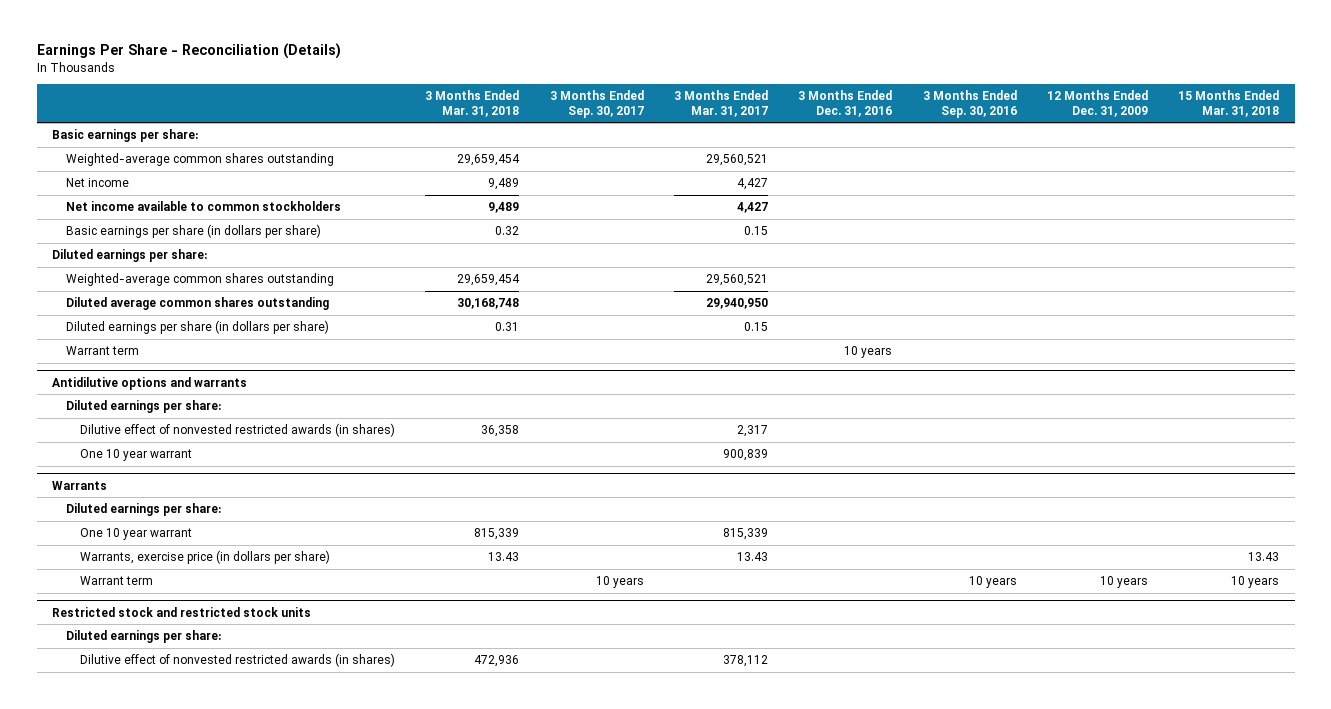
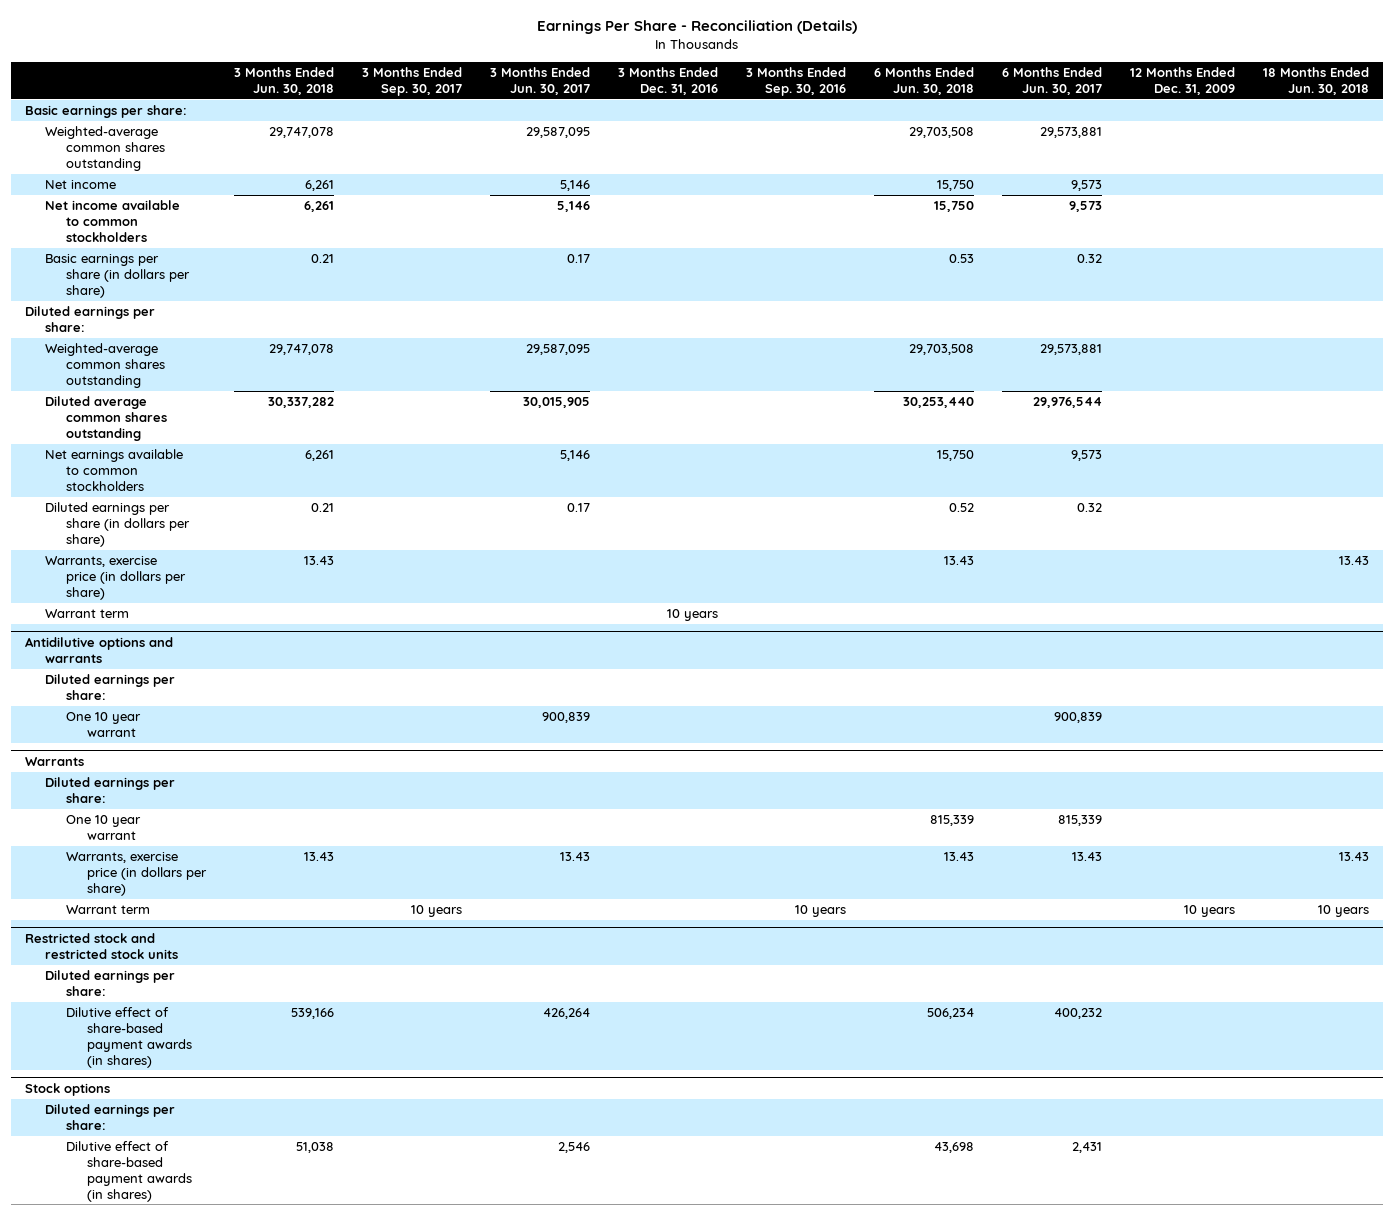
[425,89,520,117] 3 Months Ended Mar. 31, 2018 -> none
[674,89,769,117] 3 Months Ended Mar. 31, 2017 -> none
[1178,89,1280,117] 15 Months Ended Mar. 31, 2018 -> none
none -> [233,67,334,96] 3 Months Ended Jun. 30, 2018
none -> [489,67,590,96] 3 Months Ended Jun. 30, 2017
none -> [873,67,974,96] 6 Months Ended Jun. 30, 2018
none -> [1001,67,1102,96] 6 Months Ended Jun. 30, 2017
none -> [1263,67,1370,96] 18 Months Ended Jun. 30, 2018
none -> [45,449,184,491] Net earnings available to common stockholders
none -> [45,556,187,600] Warrants, exercise price (in dollars per share)
[79,423,395,438] Dilutive effect of nonvested restricted awards (in shares) -> none
[79,653,395,668] Dilutive effect of nonvested restricted awards (in shares) -> [66,1007,192,1068] Dilutive effect of share-based payment awards (in shares)
none -> [24,1083,110,1097] Stock options
none -> [45,1104,176,1130] Diluted earnings per share:
none -> [66,1141,192,1202] Dilutive effect of share-based payment awards (in shares)

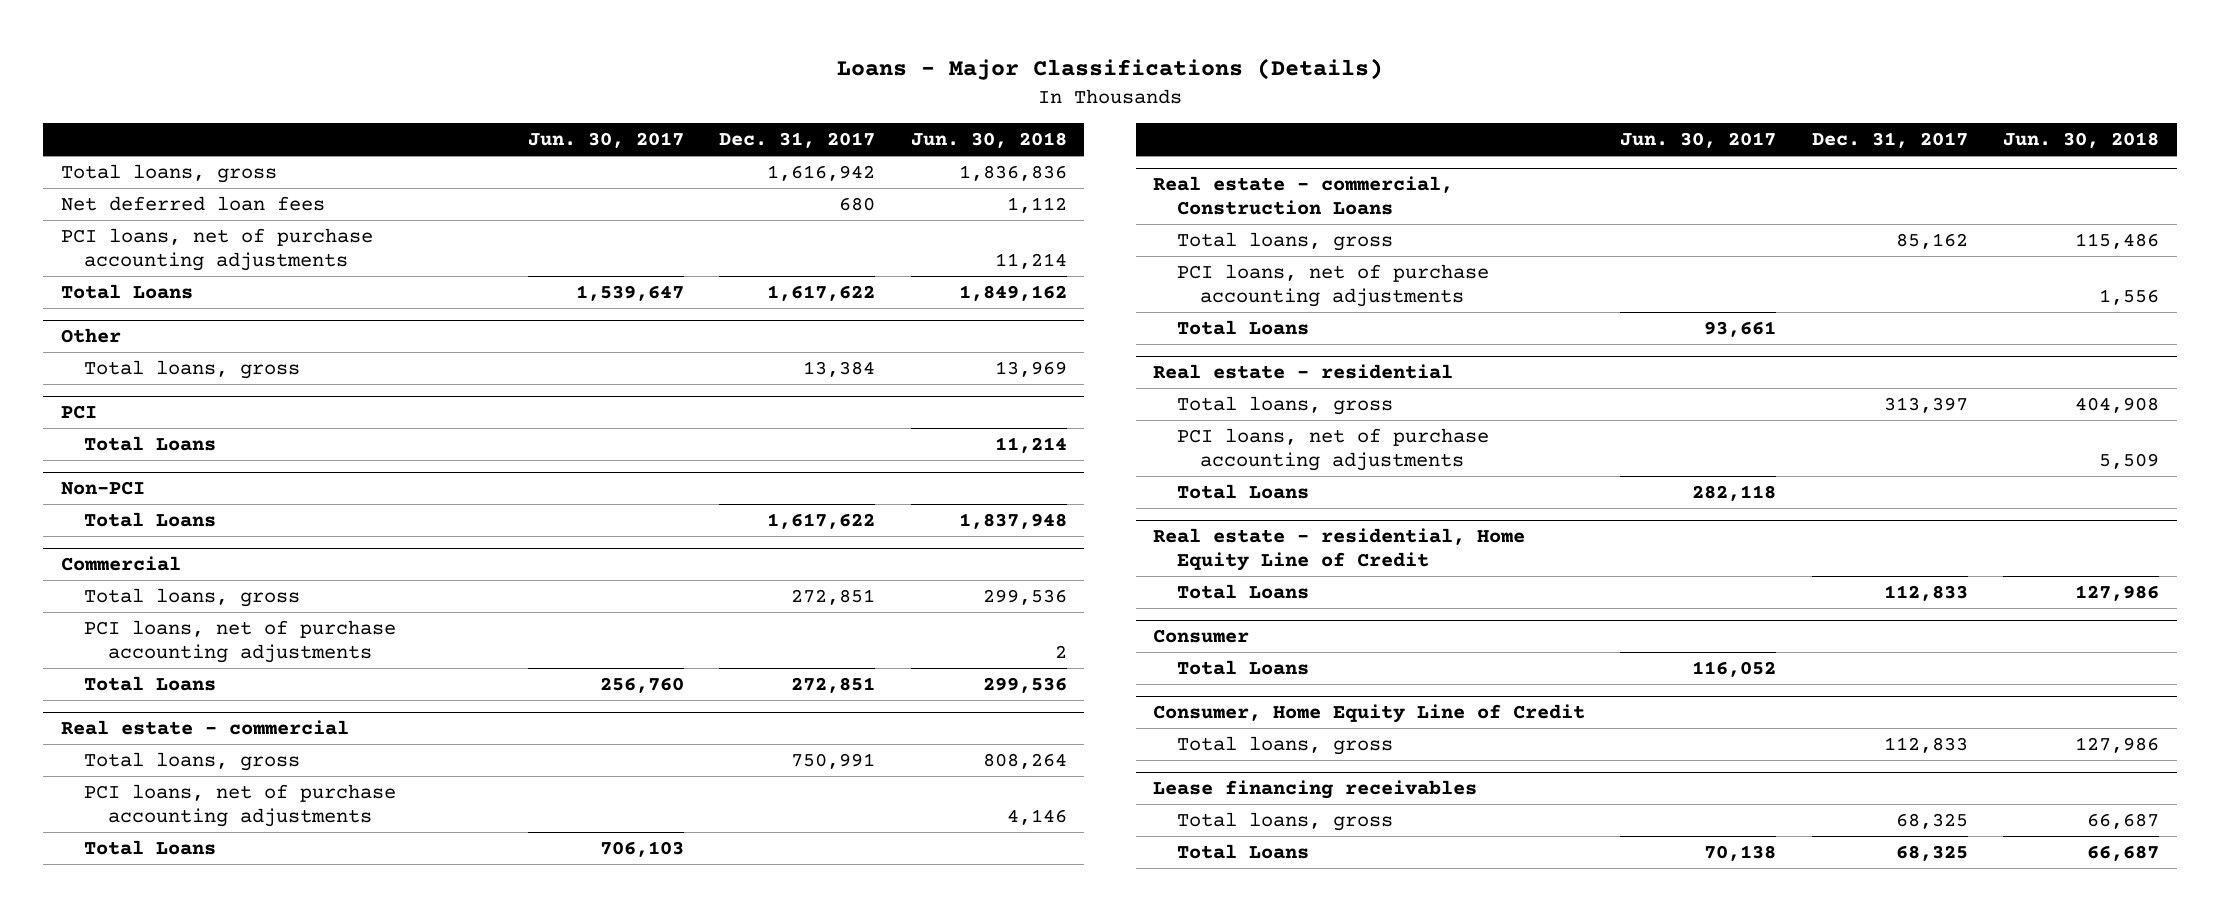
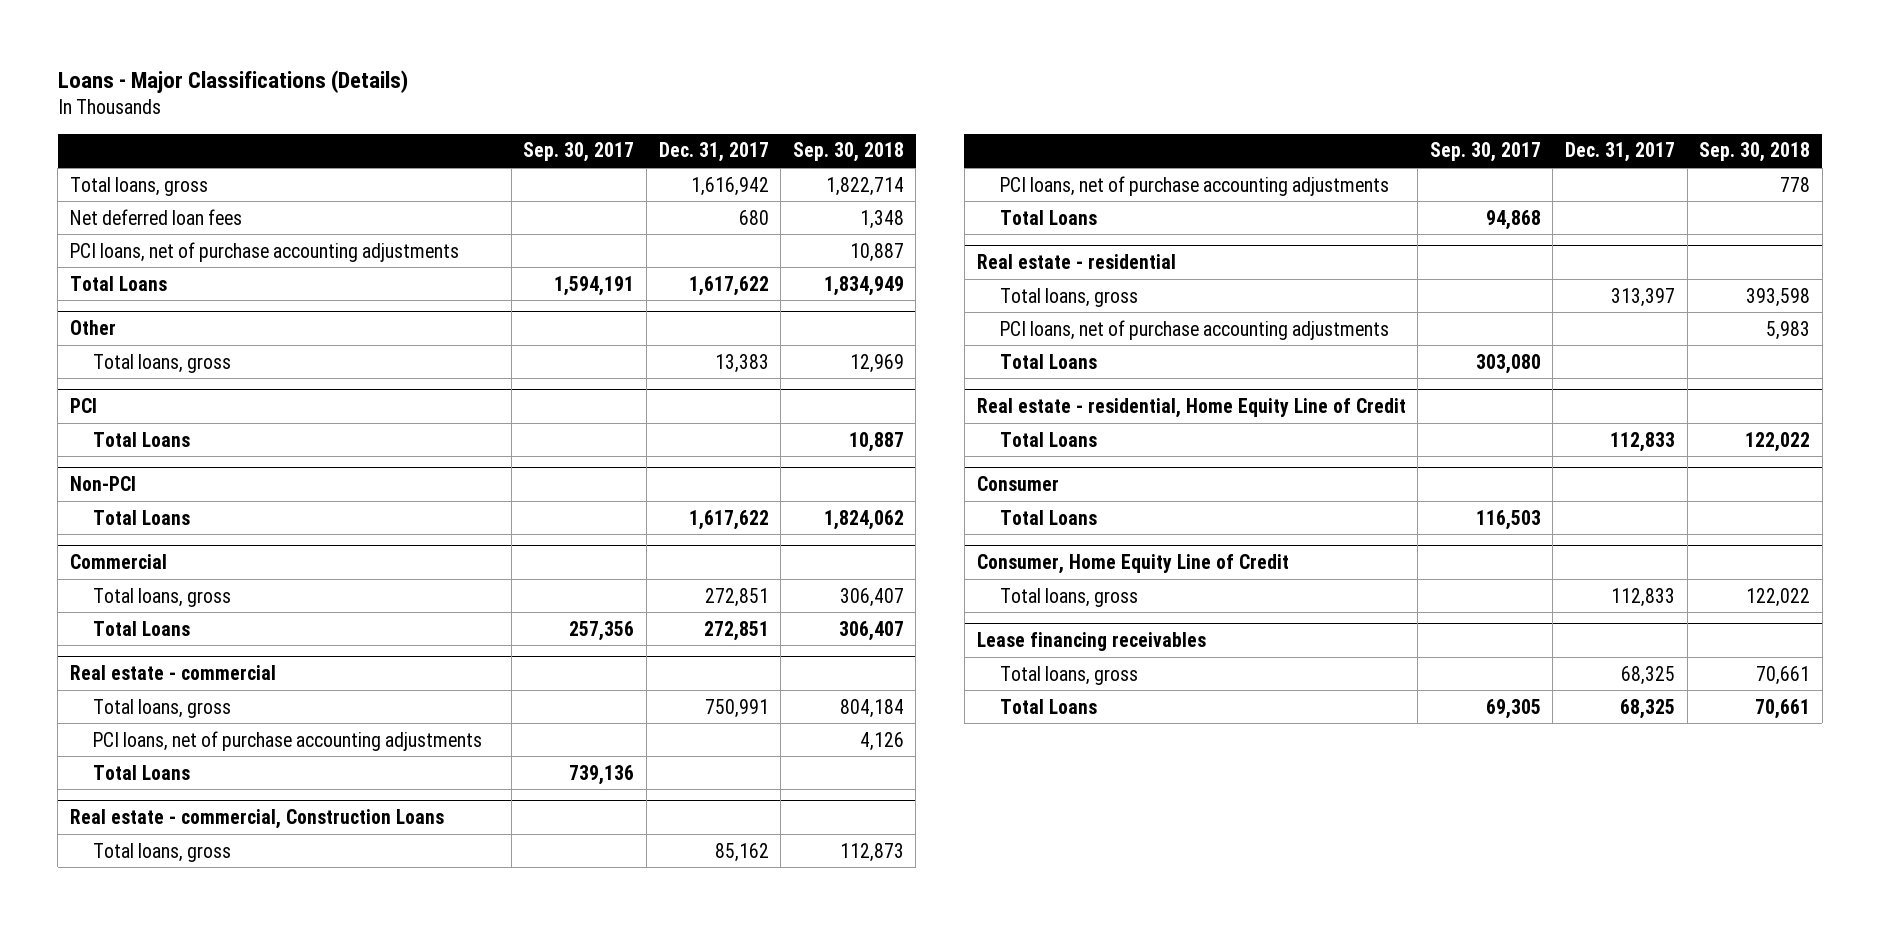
[528,132,685,149] Jun. 30, 2017 -> none
[910,132,1067,149] Jun. 30, 2018 -> none
none -> [523,142,635,163] Sep. 30, 2017
none -> [792,142,904,163] Sep. 30, 2018
[803,360,876,377] 13,384 -> [714,353,769,373] 13,383
[84,619,397,664] PCI loans, net of purchase accounting adjustments -> none

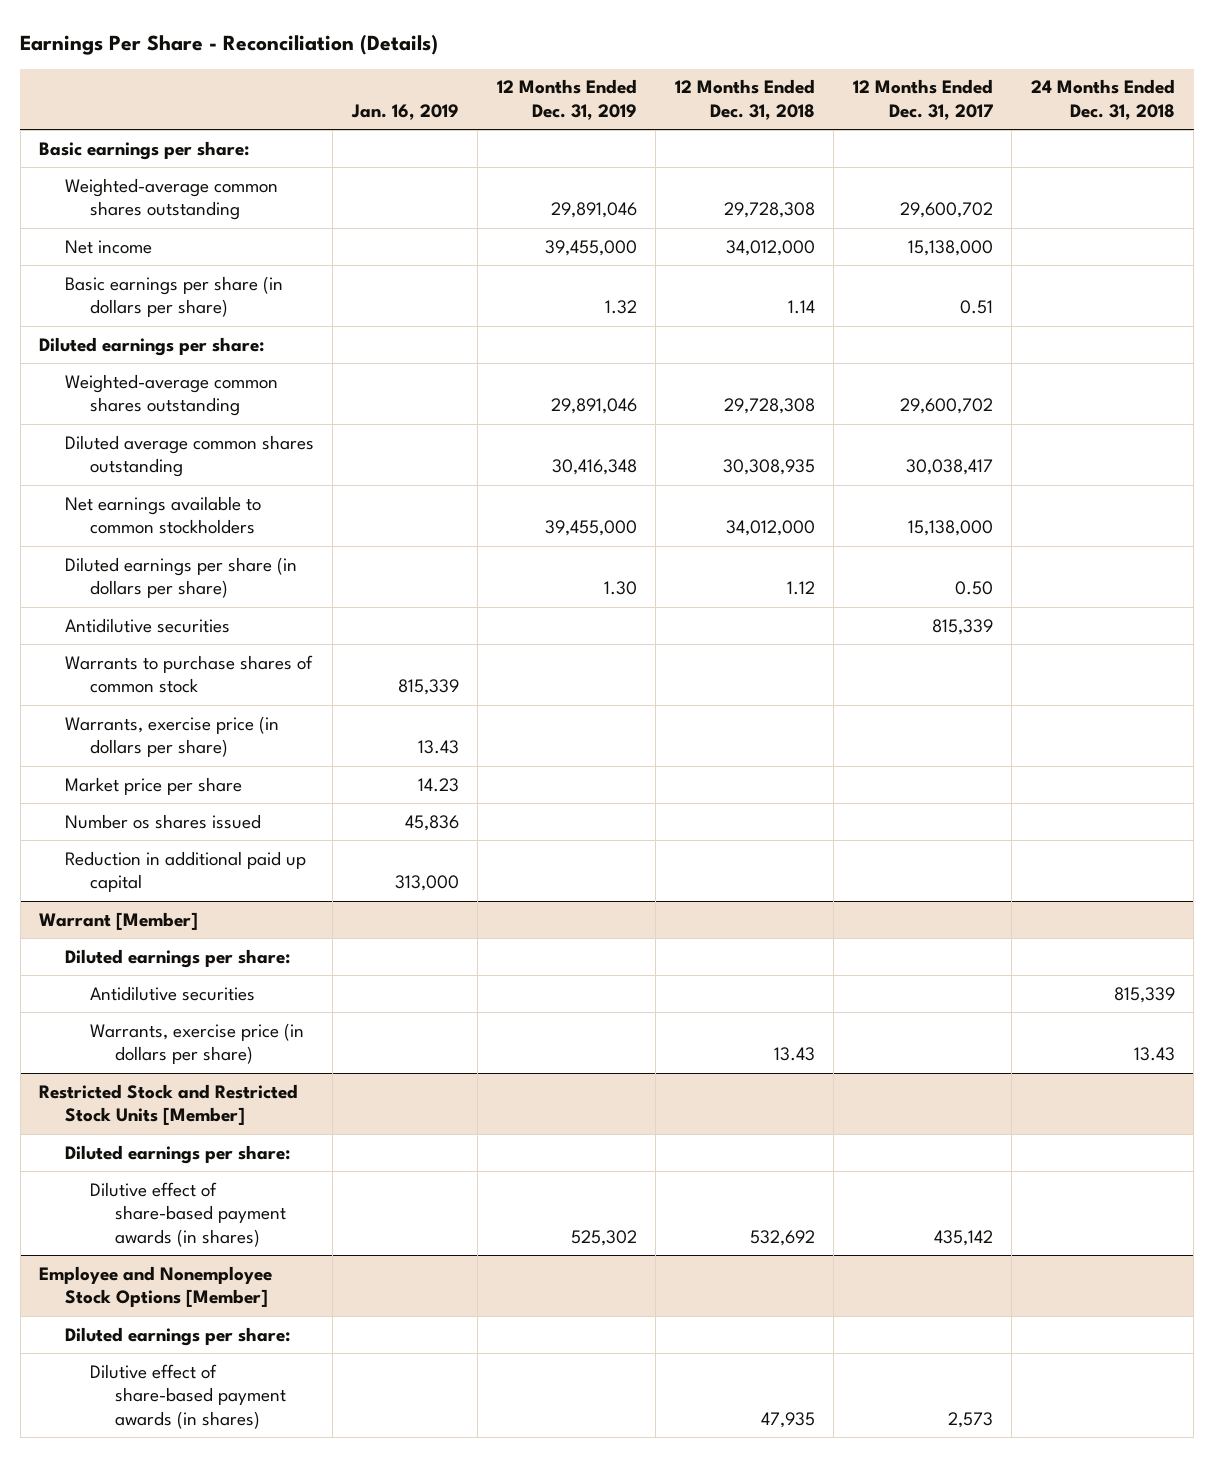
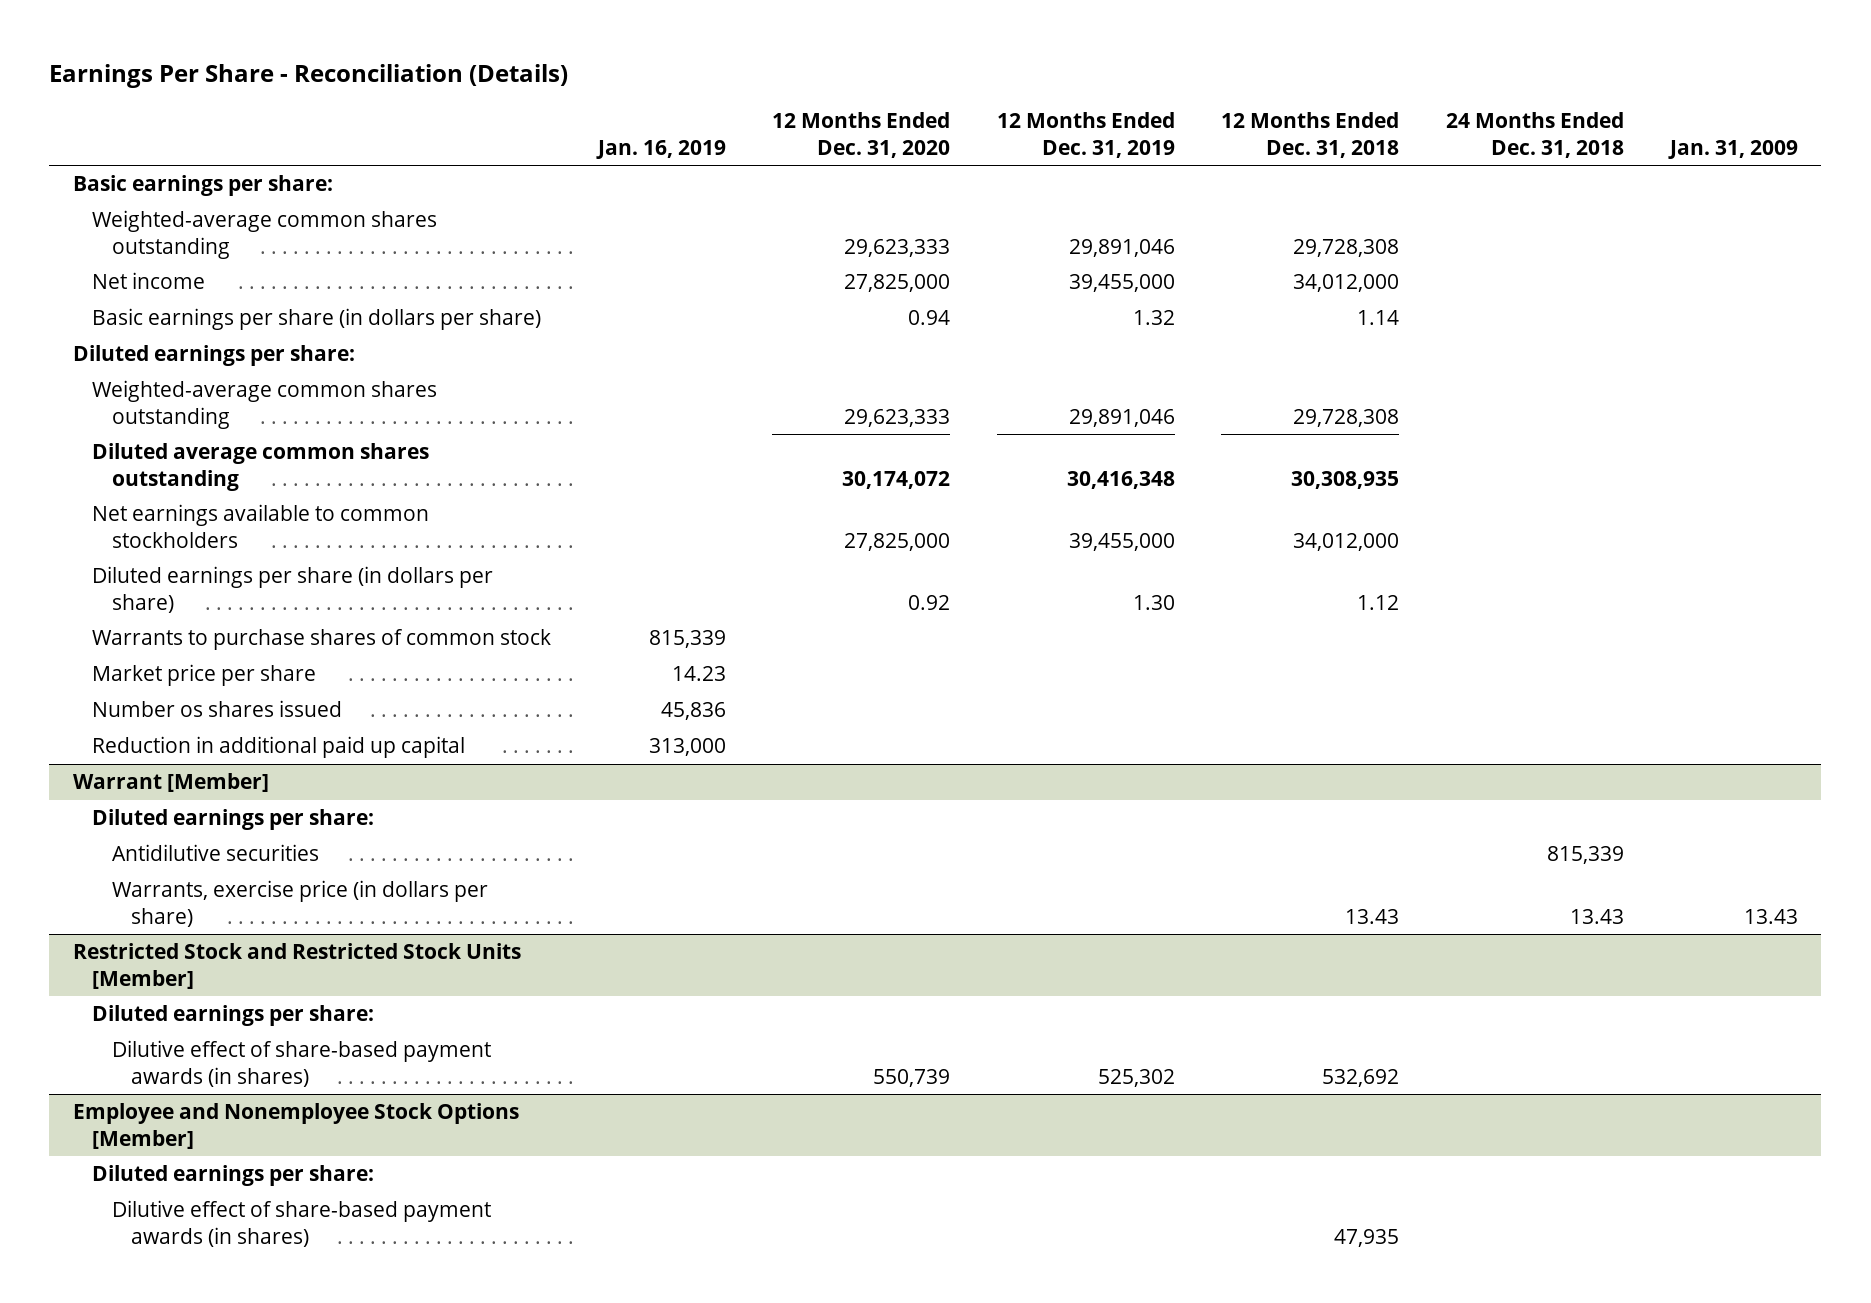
[852,79,993,120] 12 Months Ended Dec. 31, 2017 -> none
none -> [772,112,951,158] 12 Months Ended Dec. 31, 2020
none -> [1668,139,1799,159] Jan. 31, 2009
[64,617,230,633] Antidilutive securities -> none
[64,715,279,758] Warrants, exercise price (in dollars per share) -> none

